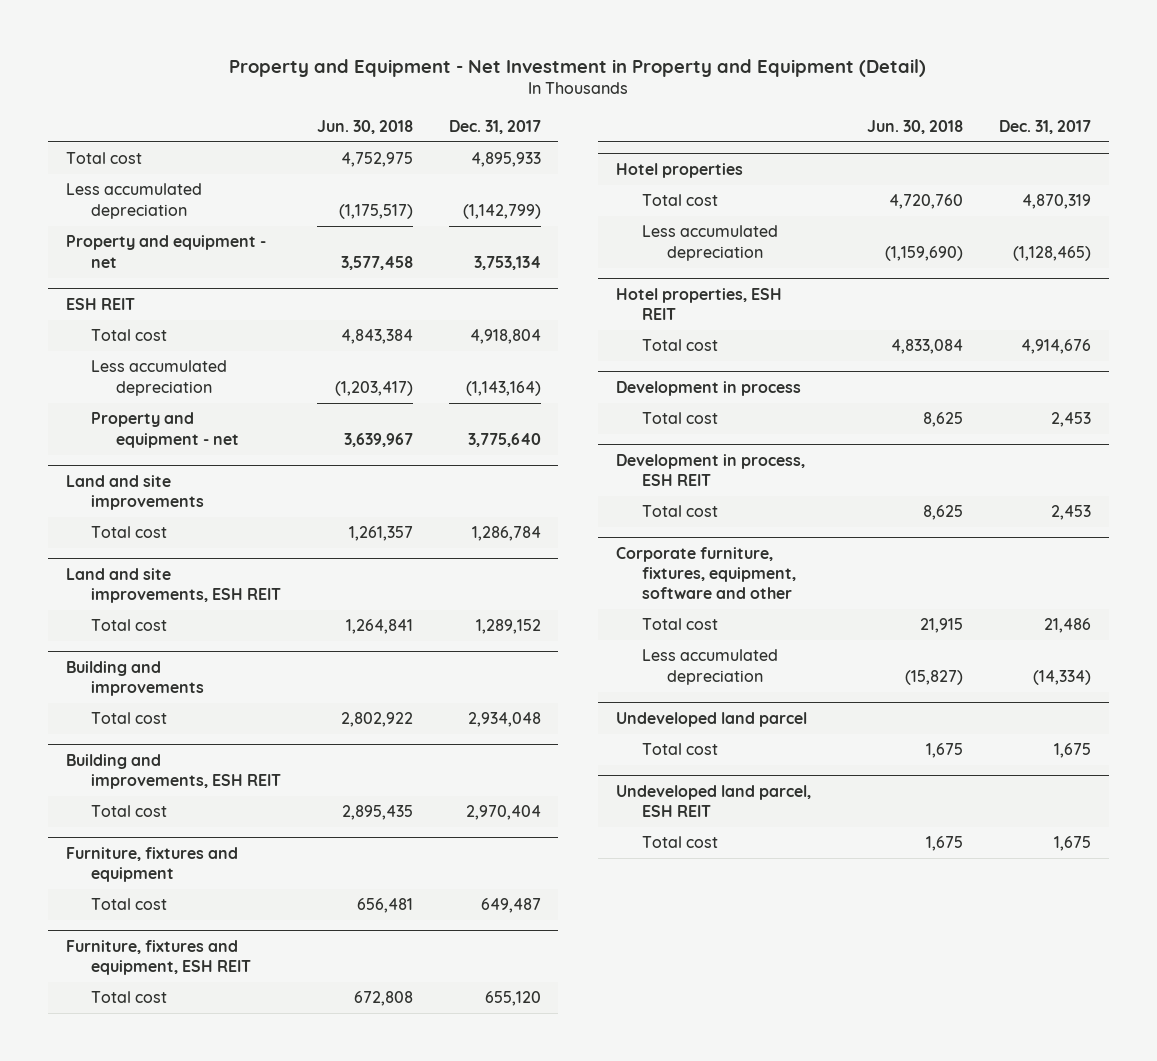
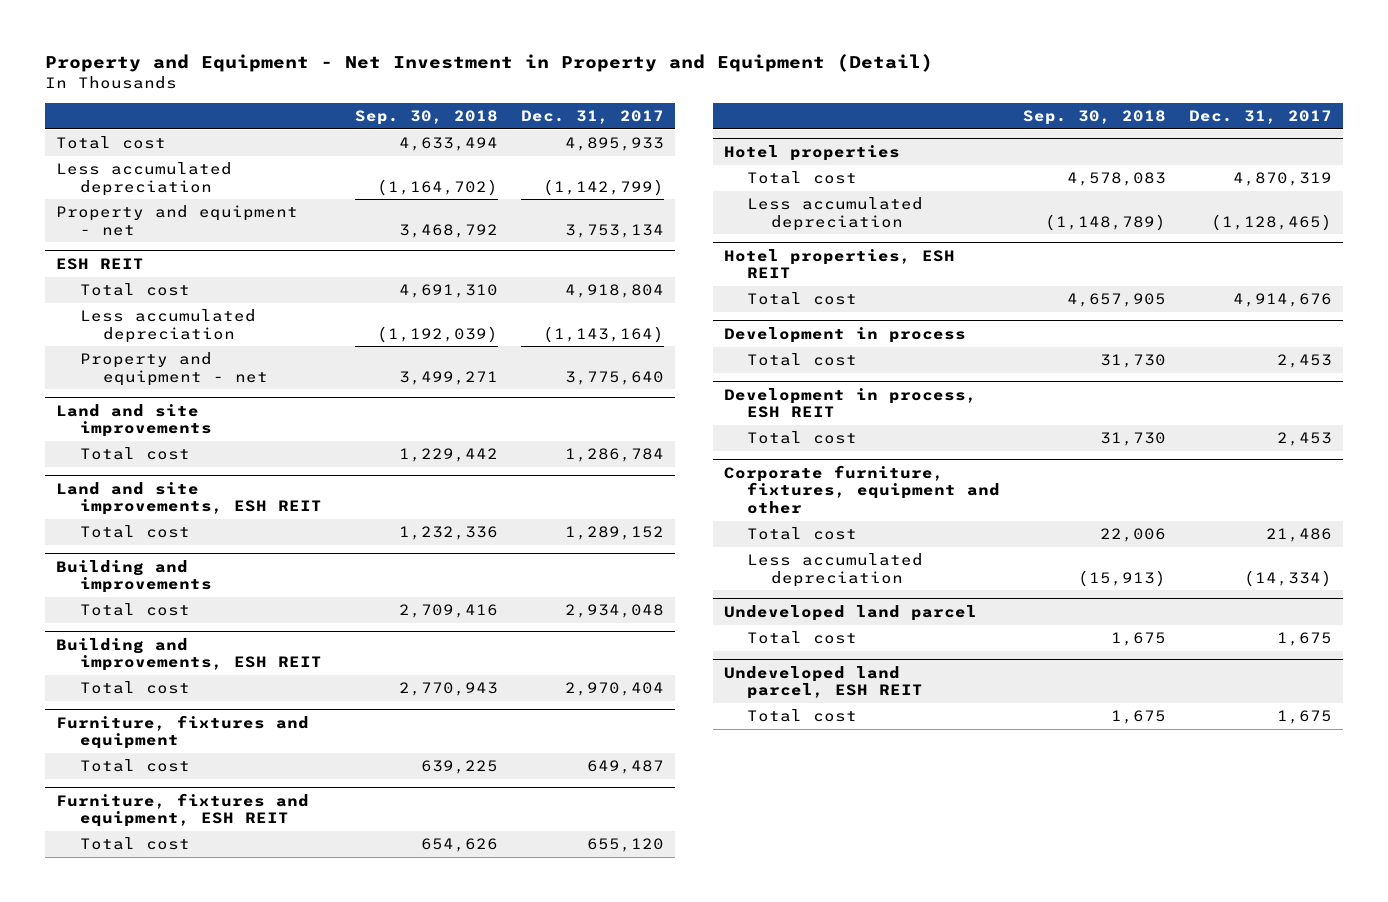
[316,119,413,134] Jun. 30, 2018 -> none
none -> [355,109,499,125] Sep. 30, 2018
[616,546,796,600] Corporate furniture, fixtures, equipment, software and other -> [723,464,1001,514] Corporate furniture, fixtures, equipment and other

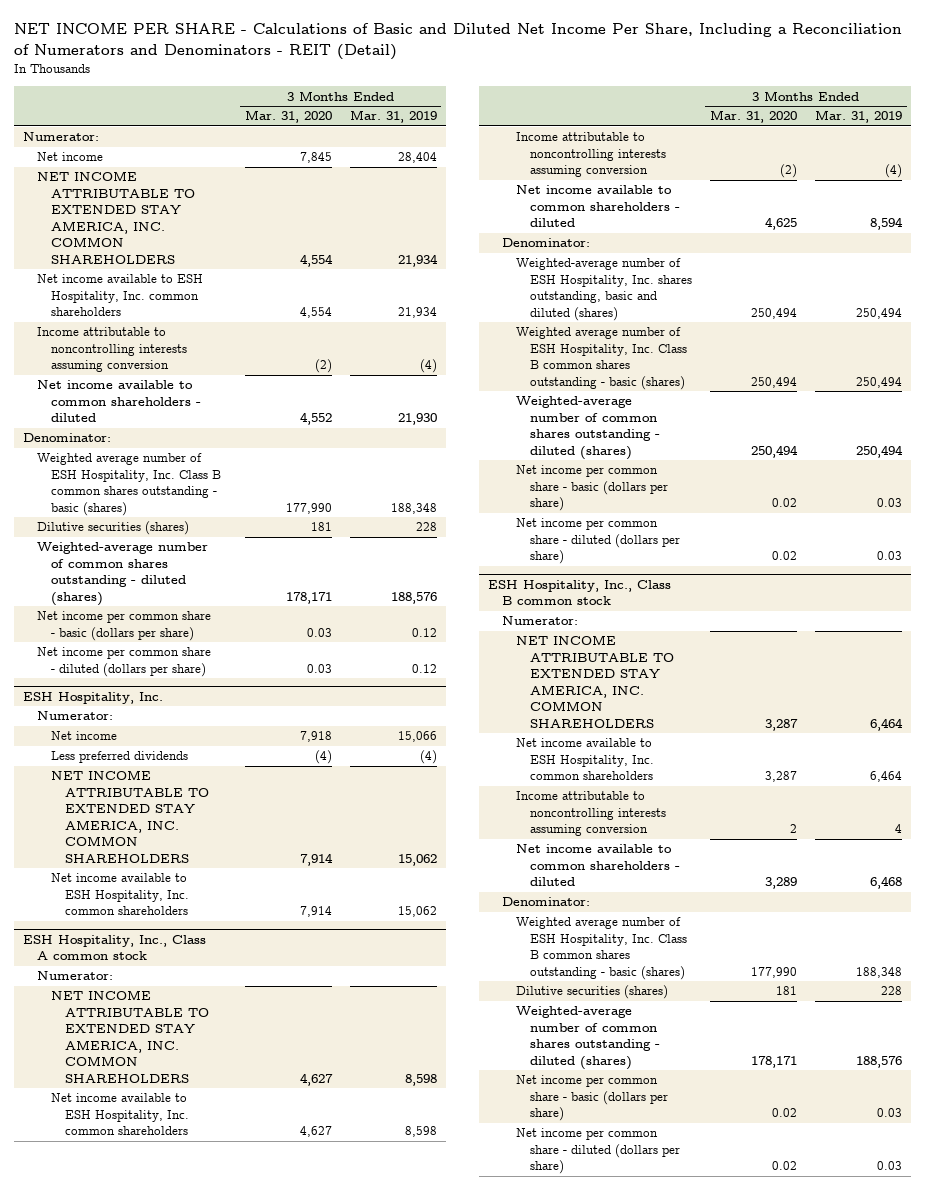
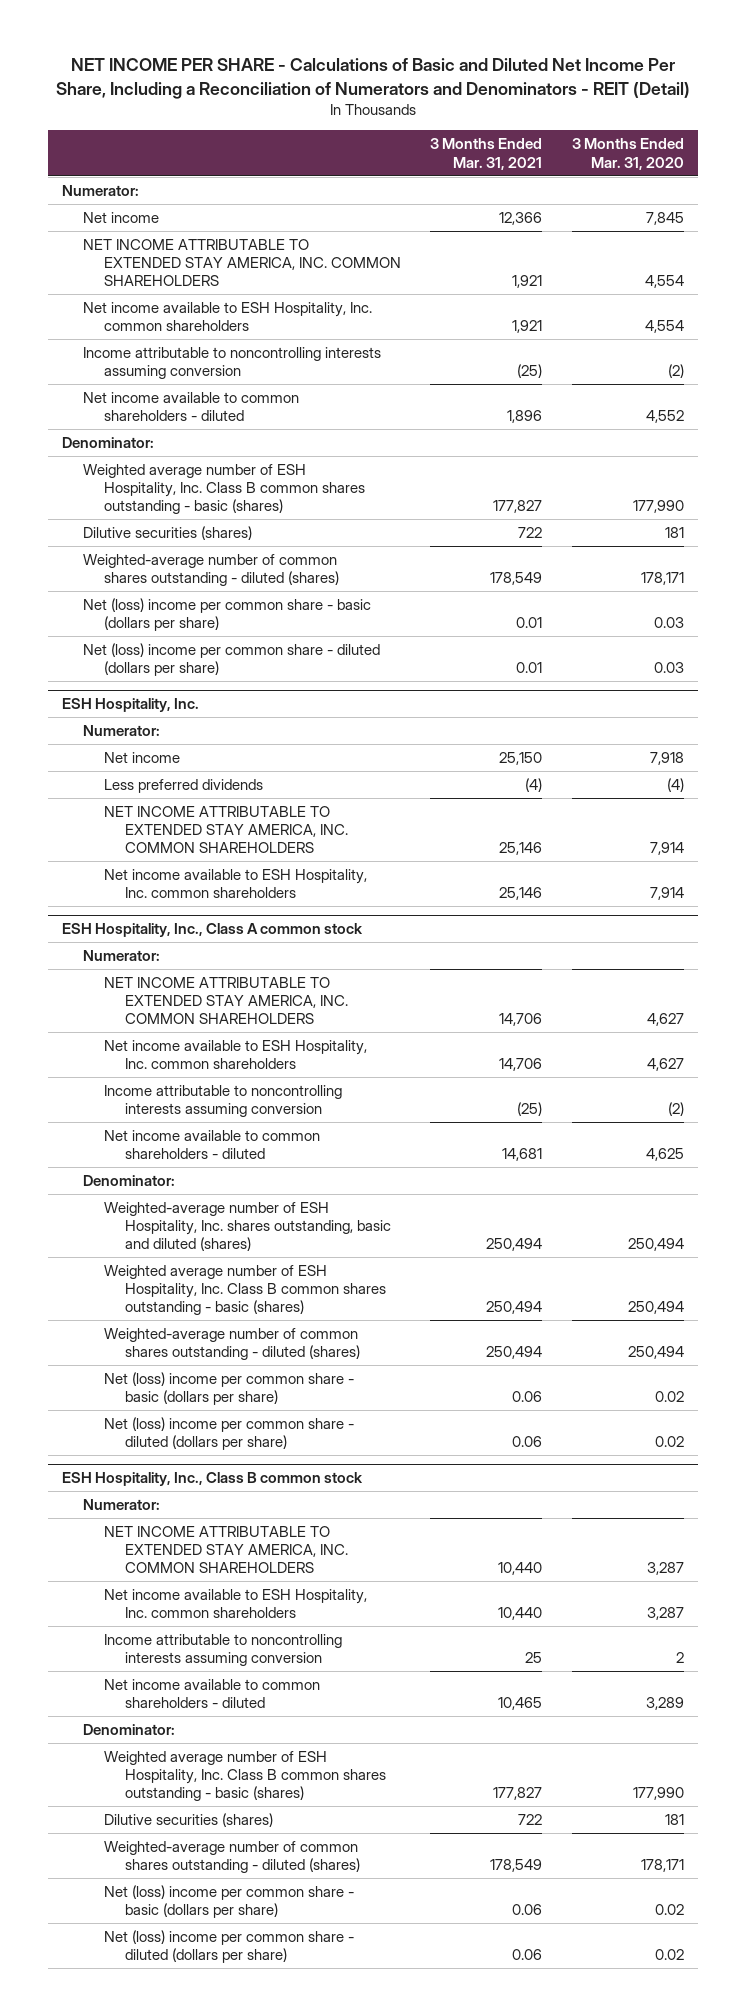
[349,110,437,124] Mar. 31, 2019 -> none
none -> [430,138,543,170] 3 Months Ended Mar. 31, 2021
[36,611,211,641] Net income per common share - basic (dollars per share) -> [83,598,372,632] Net (loss) income per common share - basic (dollars per share)
[36,647,211,677] Net income per common share - diluted (dollars per share) -> [83,643,381,677] Net (loss) income per common share - diluted (dollars per share)
[515,465,668,512] Net income per common share - basic (dollars per share) -> [104,1372,355,1406] Net (loss) income per common share - basic (dollars per share)
[515,518,680,565] Net income per common share - diluted (dollars per share) -> [104,1417,355,1451] Net (loss) income per common share - diluted (dollars per share)
[515,1075,668,1122] Net income per common share - basic (dollars per share) -> [104,1885,355,1919] Net (loss) income per common share - basic (dollars per share)
[515,1128,680,1175] Net income per common share - diluted (dollars per share) -> [104,1930,355,1964] Net (loss) income per common share - diluted (dollars per share)

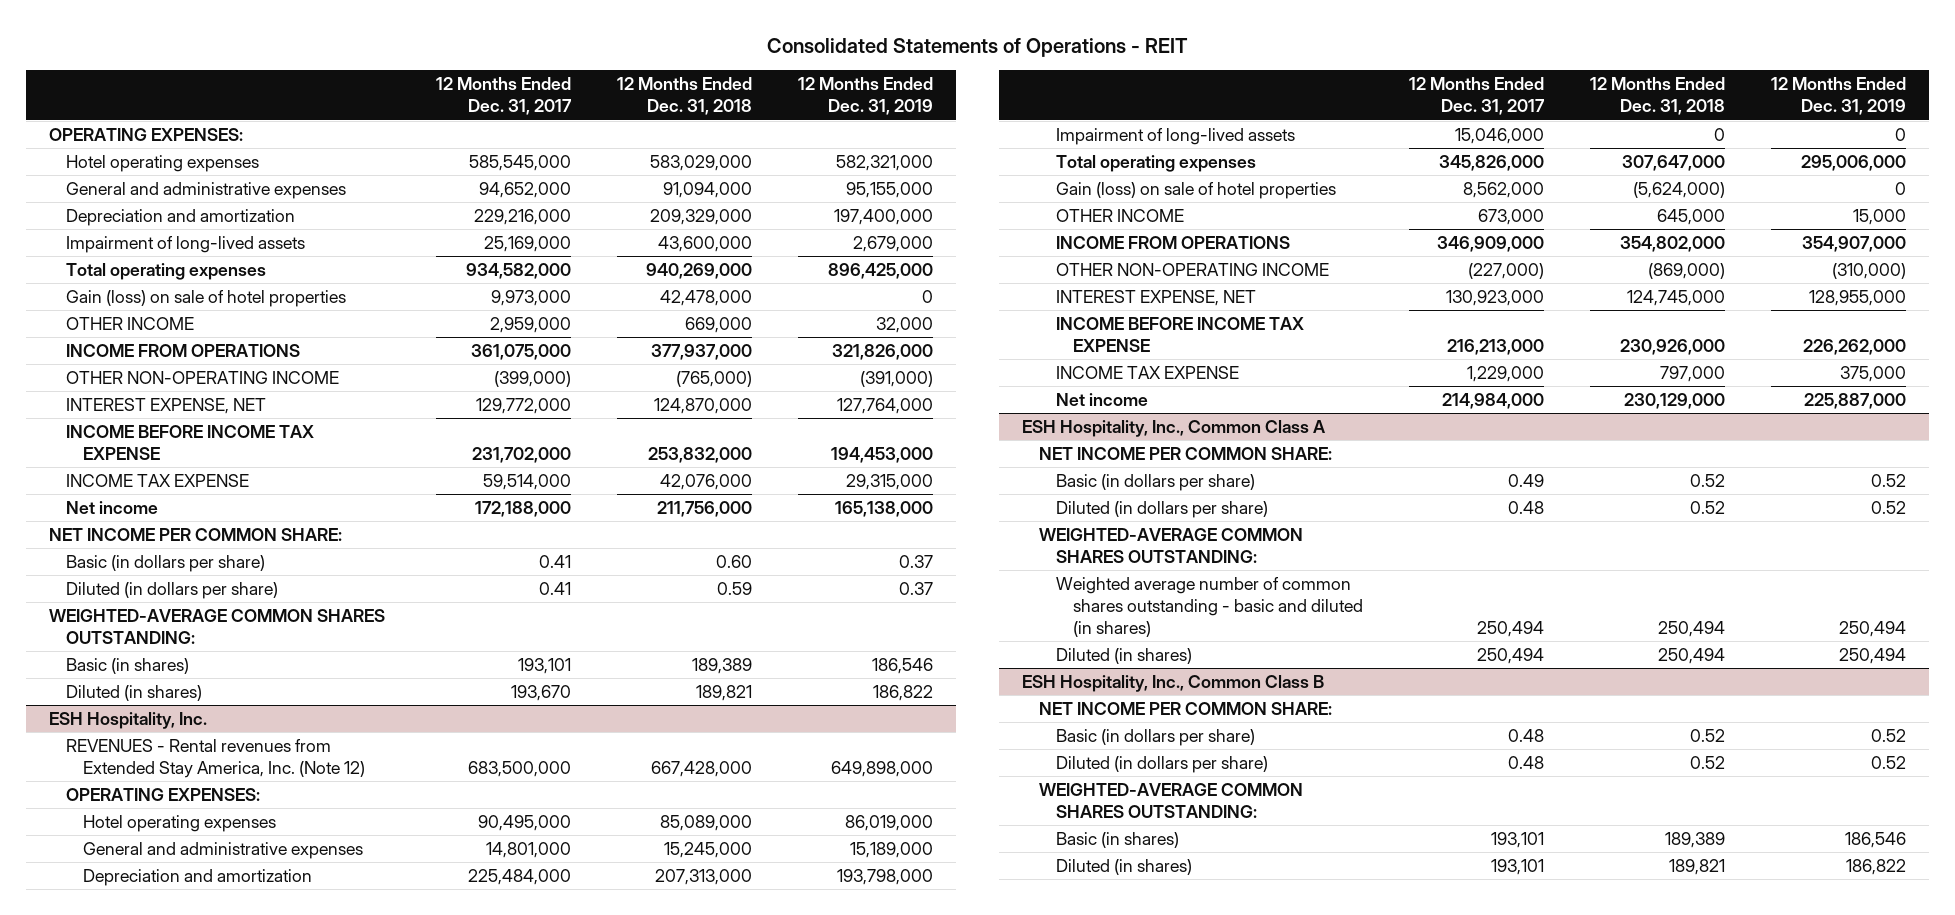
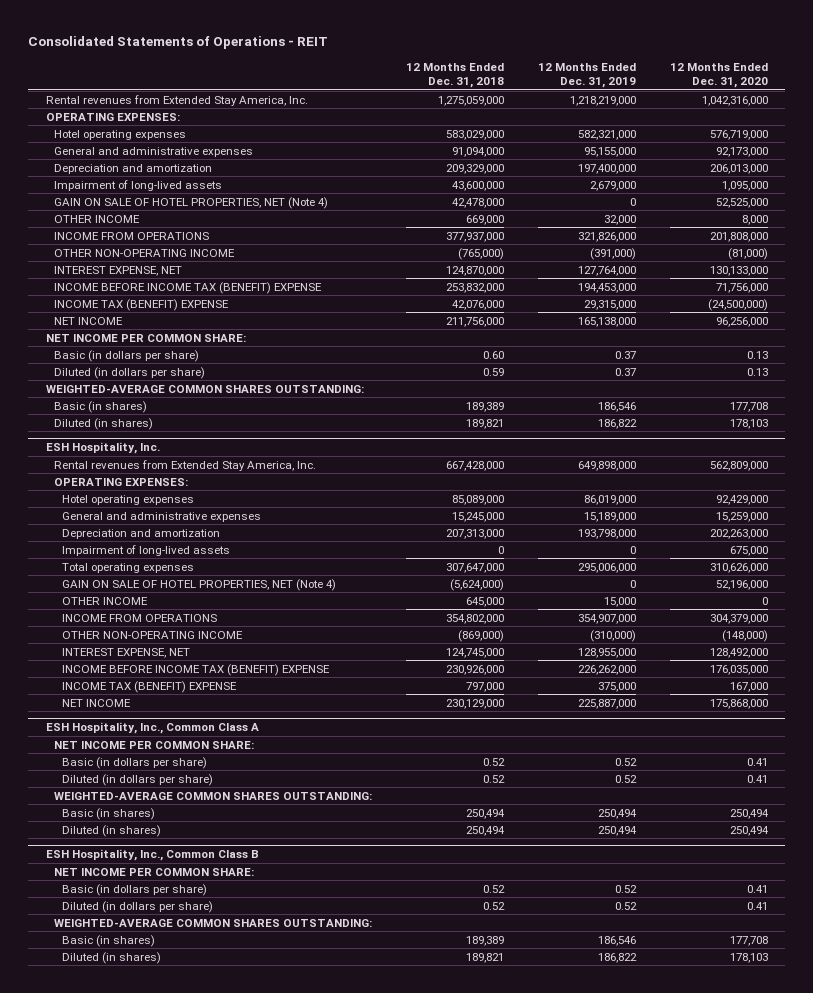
[435,77,572,116] 12 Months Ended Dec. 31, 2017 -> none
none -> [669,62,768,88] 12 Months Ended Dec. 31, 2020
none -> [45,94,308,106] Rental revenues from Extended Stay America, Inc.
[65,263,266,281] Total operating expenses -> none
[65,290,346,308] Gain (loss) on sale of hotel properties -> [53,196,328,209] GAIN ON SALE OF HOTEL PROPERTIES, NET (Note 4)
[65,425,314,460] INCOME BEFORE INCOME TAX EXPENSE -> [53,281,322,294] INCOME BEFORE INCOME TAX (BENEFIT) EXPENSE
[65,474,249,488] INCOME TAX EXPENSE -> [53,298,229,311] INCOME TAX (BENEFIT) EXPENSE
[65,501,158,515] Net income -> [53,316,123,325] NET INCOME
[65,739,365,778] REVENUES - Rental revenues from Extended Stay America, Inc. (Note 12) -> [53,459,316,471] Rental revenues from Extended Stay America, Inc.
[1056,182,1337,200] Gain (loss) on sale of hotel properties -> [61,578,336,591] GAIN ON SALE OF HOTEL PROPERTIES, NET (Note 4)
[1056,317,1305,352] INCOME BEFORE INCOME TAX EXPENSE -> [61,663,330,676] INCOME BEFORE INCOME TAX (BENEFIT) EXPENSE
[1056,366,1240,380] INCOME TAX EXPENSE -> [61,680,237,693] INCOME TAX (BENEFIT) EXPENSE
[1056,393,1149,407] Net income -> [61,698,131,707] NET INCOME
[1056,577,1363,637] Weighted average number of common shares outstanding - basic and diluted (in shares) -> [61,807,155,820] Basic (in shares)

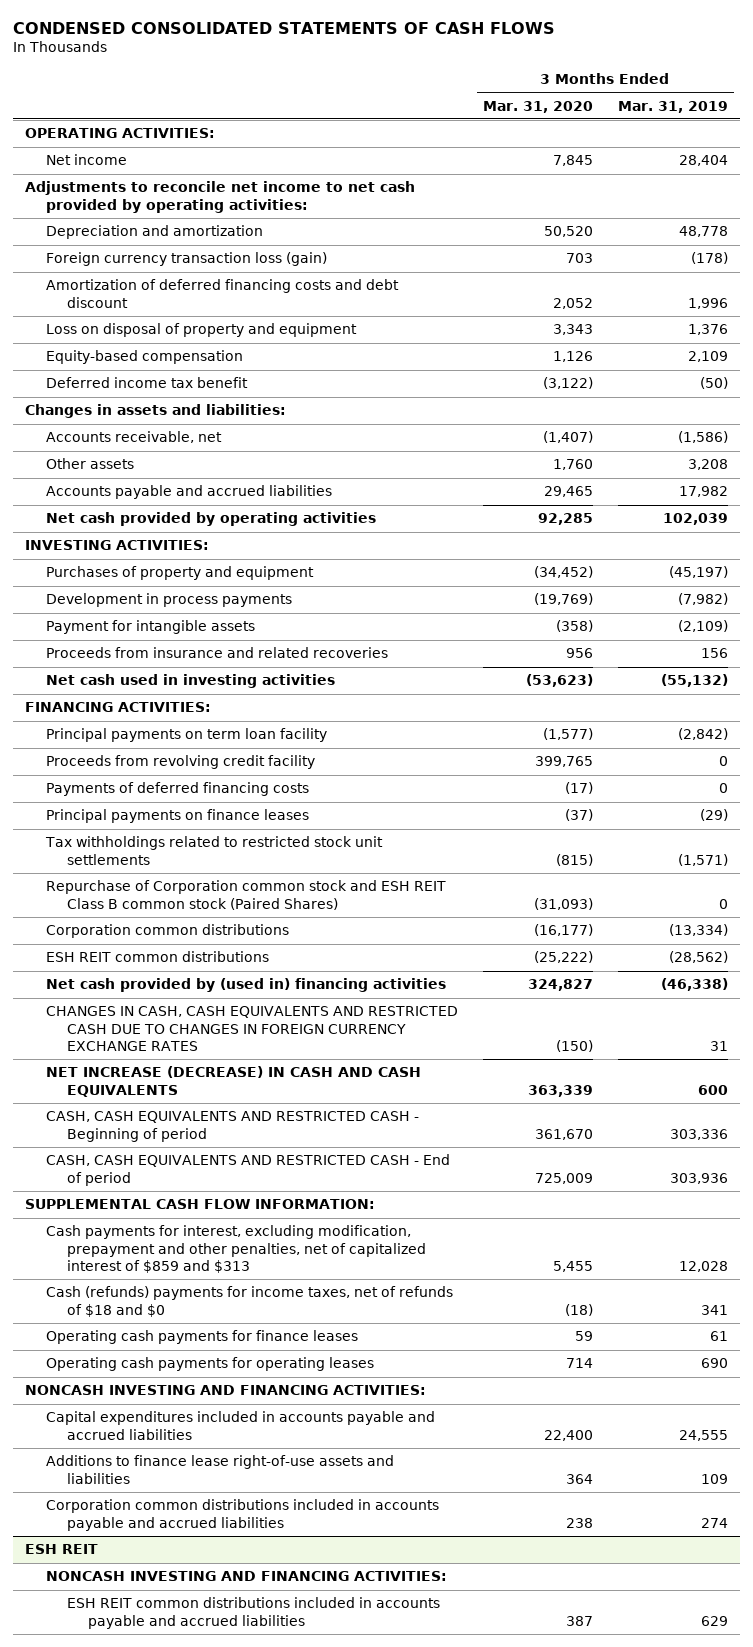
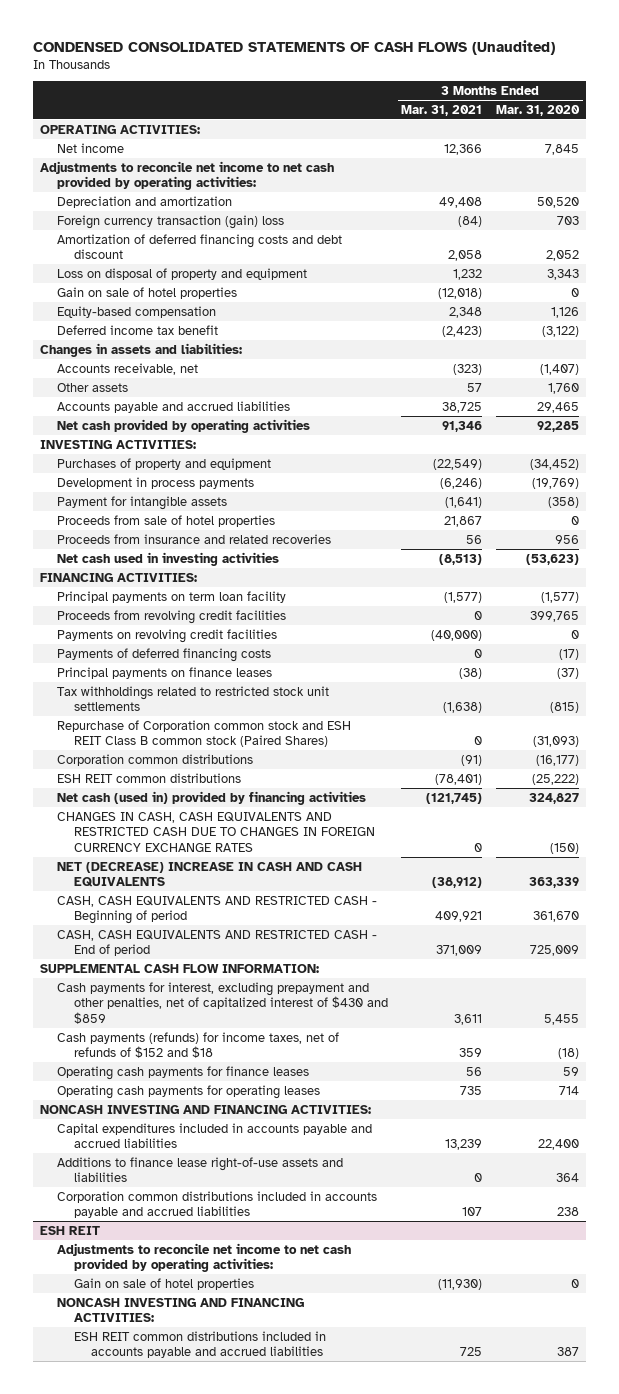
[12,21,555,34] CONDENSED CONSOLIDATED STATEMENTS OF CASH FLOWS -> [32,39,555,55] CONDENSED CONSOLIDATED STATEMENTS OF CASH FLOWS (Unaudited)
[617,100,728,113] Mar. 31, 2019 -> none
none -> [401,104,483,116] Mar. 31, 2021
[46,252,328,267] Foreign currency transaction loss (gain) -> [56,214,284,229] Foreign currency transaction (gain) loss
none -> [56,286,237,299] Gain on sale of hotel properties
none -> [56,514,275,527] Proceeds from sale of hotel properties
[46,755,316,770] Proceeds from revolving credit facility -> [56,609,286,624] Proceeds from revolving credit facilities
none -> [56,628,277,643] Payments on revolving credit facilities
[46,978,447,993] Net cash provided by (used in) financing activities -> [56,790,366,805] Net cash (used in) provided by financing activities
[46,1066,422,1097] NET INCREASE (DECREASE) IN CASH AND CASH EQUIVALENTS -> [56,861,362,888] NET (DECREASE) INCREASE IN CASH AND CASH EQUIVALENTS
[46,1225,427,1273] Cash payments for interest, excluding modification, prepayment and other penalties, net of capitalized interest of $859 and $313 -> [56,981,388,1024] Cash payments for interest, excluding prepayment and other penalties, net of capitalized interest of $430 and $859
[46,1286,454,1317] Cash (refunds) payments for income taxes, net of refunds of $18 and $0 -> [56,1031,339,1059] Cash payments (refunds) for income taxes, net of refunds of $152 and $18
none -> [56,1242,351,1273] Adjustments to reconcile net income to net cash provided by operating activities:
none -> [73,1277,254,1290] Gain on sale of hotel properties

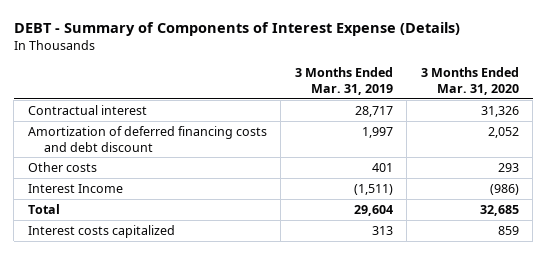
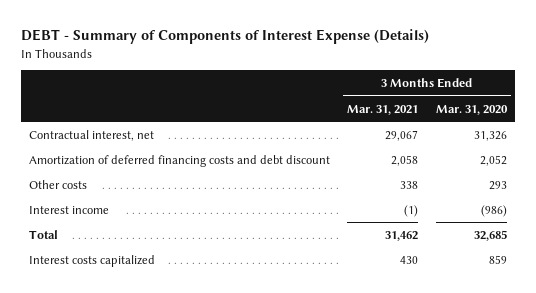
[294,67,393,95] 3 Months Ended Mar. 31, 2019 -> none
none -> [347,104,419,115] Mar. 31, 2021
[27,104,147,115] Contractual interest -> [29,129,155,141] Contractual interest, net
[27,183,123,193] Interest Income -> [29,205,110,214] Interest income

